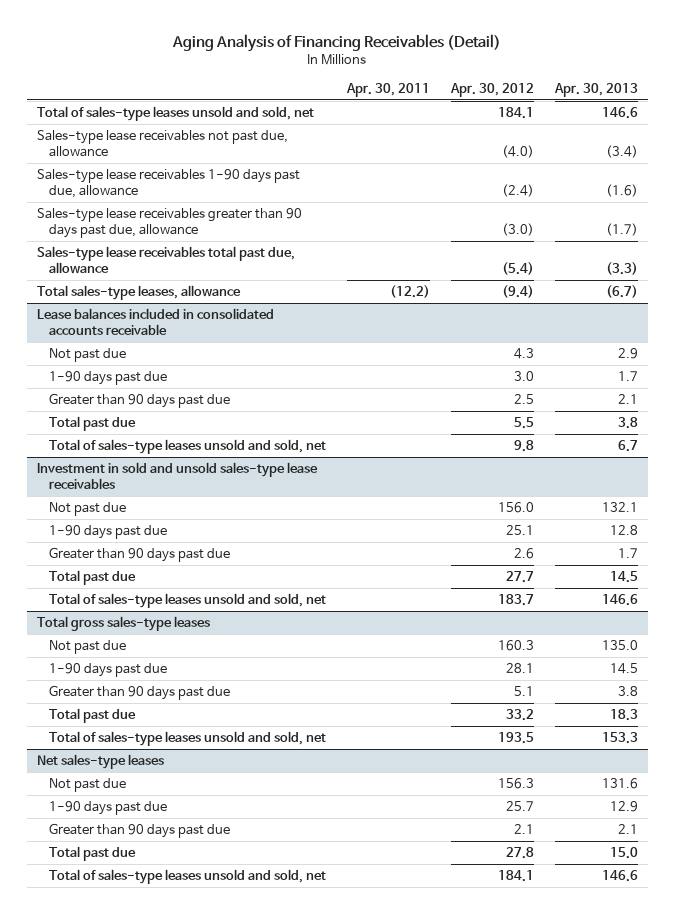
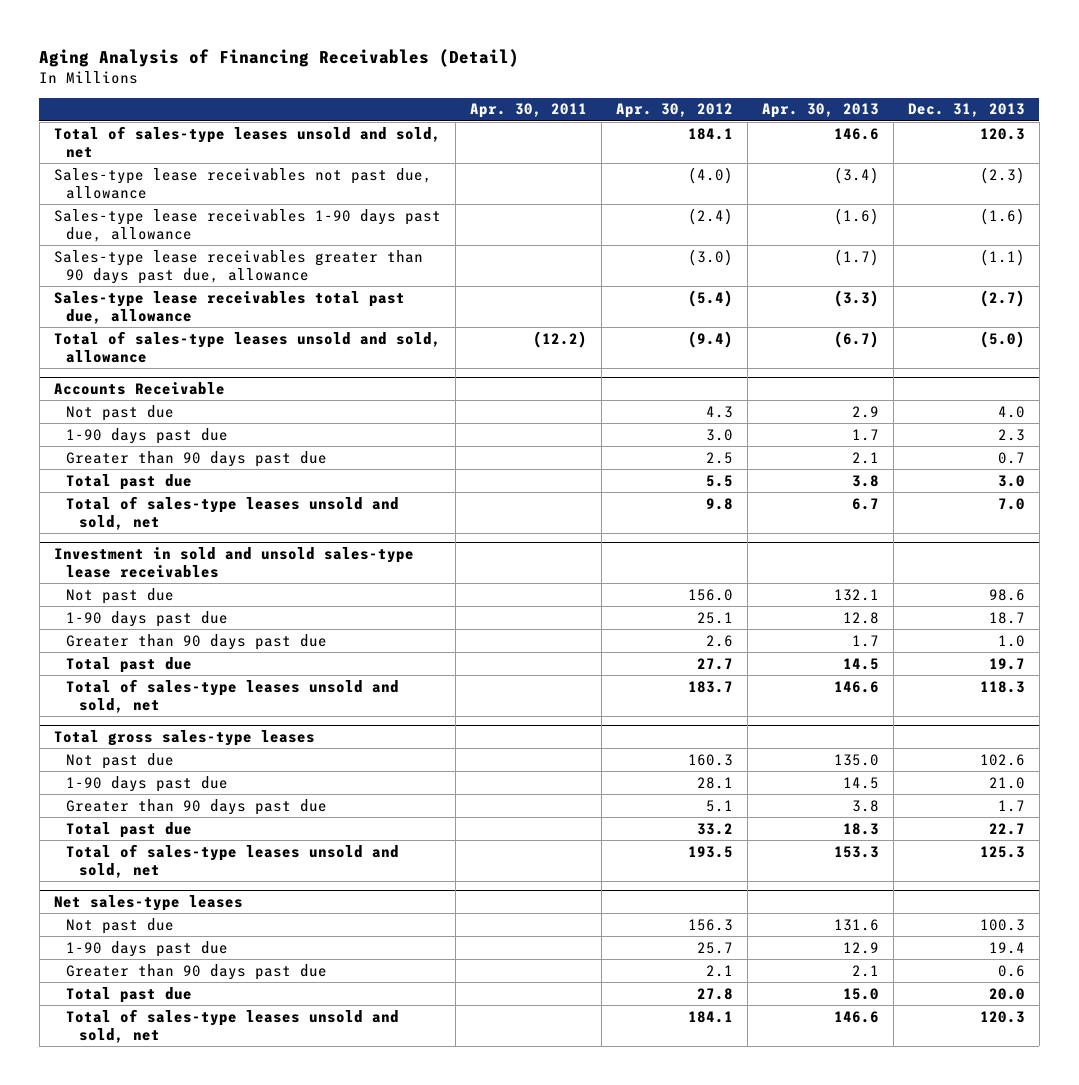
none -> [907,103,1025,118] Dec. 31, 2013
[37,308,275,335] Lease balances included in consolidated accounts receivable -> none
[37,285,242,301] Total sales-type leases, allowance -> [53,330,441,363] Total of sales-type leases unsold and sold, allowance
none -> [53,381,225,395] Accounts Receivable

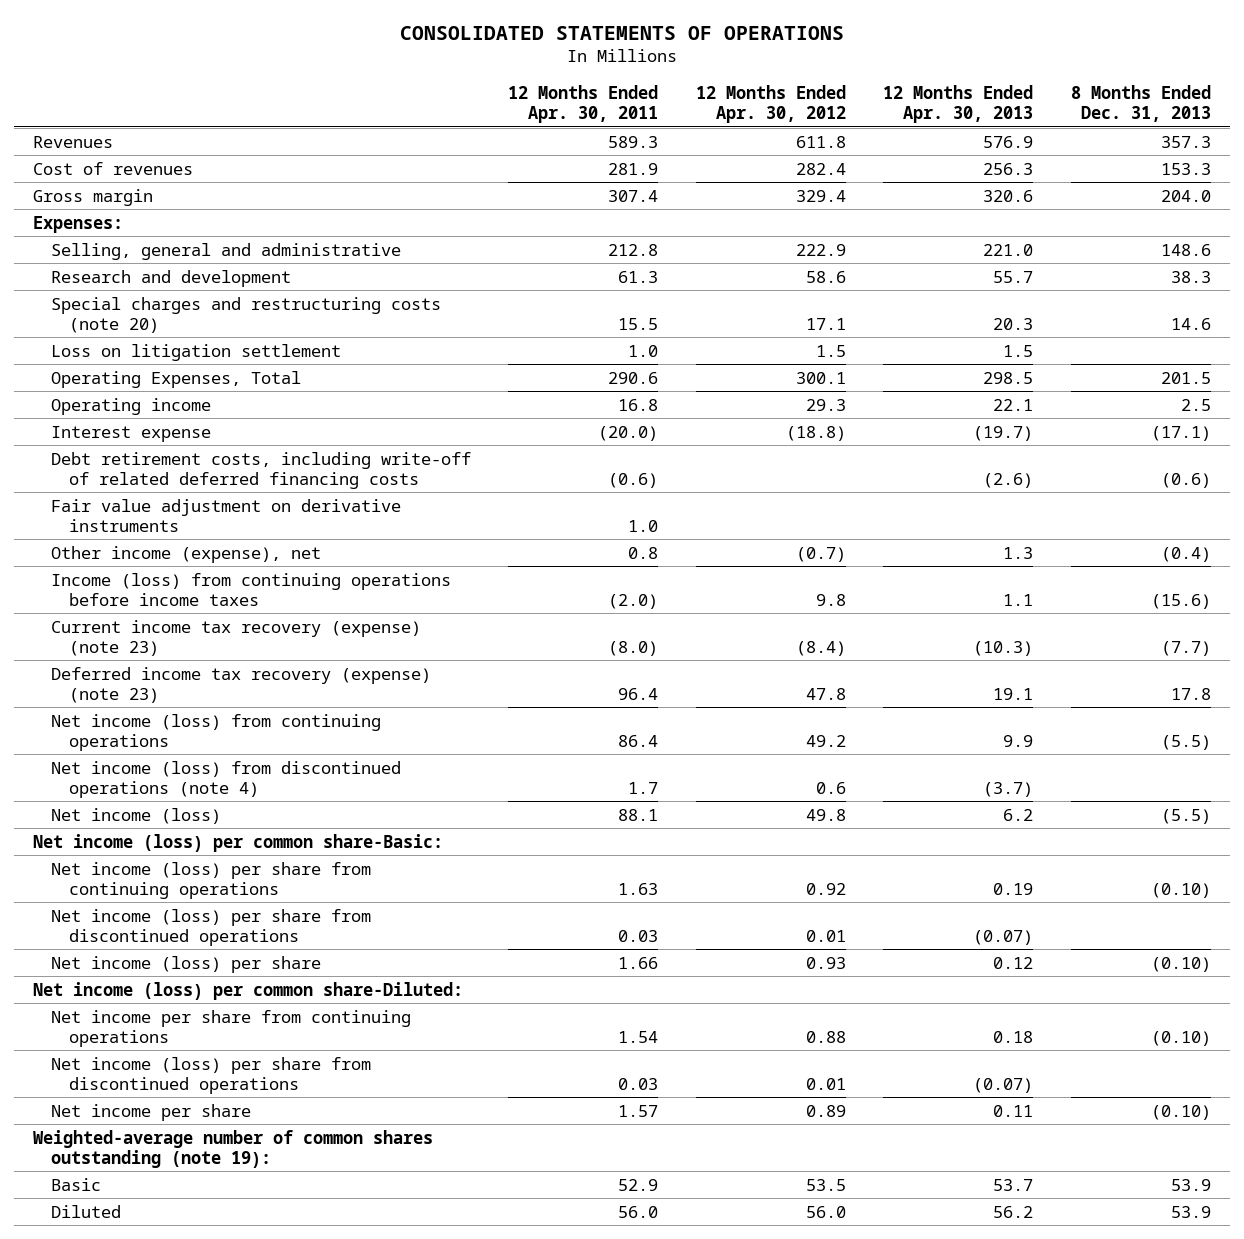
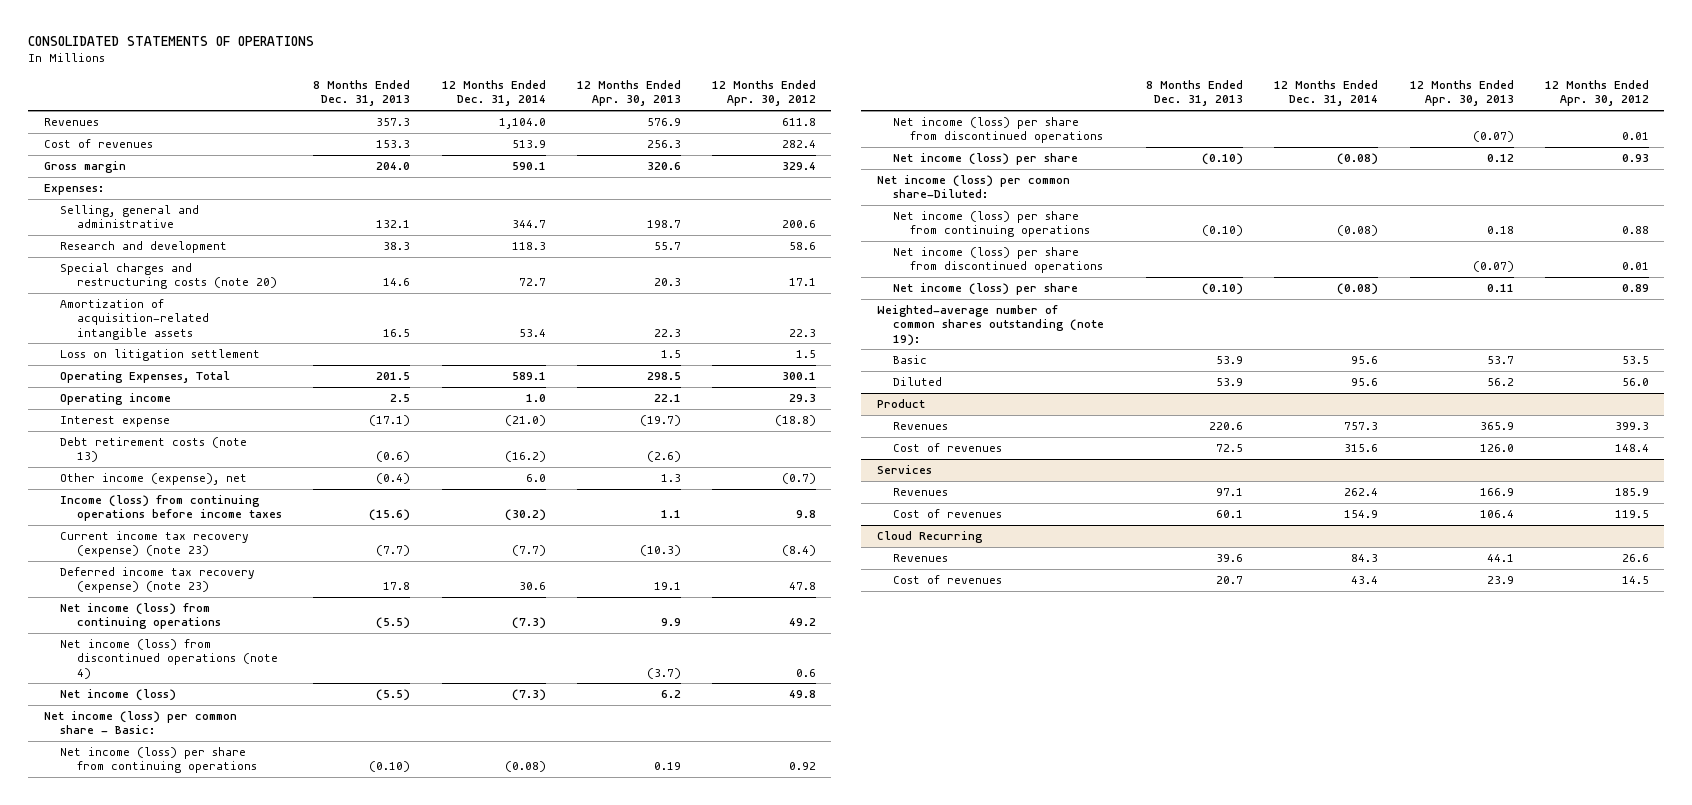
[508,84,659,124] 12 Months Ended Apr. 30, 2011 -> none
none -> [441,79,546,107] 12 Months Ended Dec. 31, 2014
[795,243,846,256] 222.9 -> [781,220,816,229] 200.6
[983,243,1034,256] 221.0 -> [646,220,681,229] 198.7
[1161,243,1212,256] 148.6 -> [376,220,411,229] 132.1
none -> [60,298,210,340] Amortization of acquisition-related intangible assets
[50,498,401,532] Fair value adjustment on derivative instruments -> none
[50,451,471,489] Debt retirement costs, including write-off of related deferred financing costs -> [60,436,248,463] Debt retirement costs (note 13)
[32,833,443,852] Net income (loss) per common share-Basic: -> [43,710,237,735] Net income (loss) per common share - Basic:
[50,1009,411,1047] Net income per share from continuing operations -> [893,210,1091,238] Net income (loss) per share from continuing operations
[50,1103,251,1121] Net income per share -> [893,282,1079,295] Net income (loss) per share
none -> [876,398,925,408] Product
none -> [893,421,949,430] Revenues
none -> [893,442,1003,452] Cost of revenues
none -> [876,464,932,474] Services
none -> [893,487,949,496] Revenues
none -> [893,508,1003,518] Cost of revenues
none -> [876,530,983,543] Cloud Recurring
none -> [893,553,949,562] Revenues
none -> [893,574,1003,584] Cost of revenues

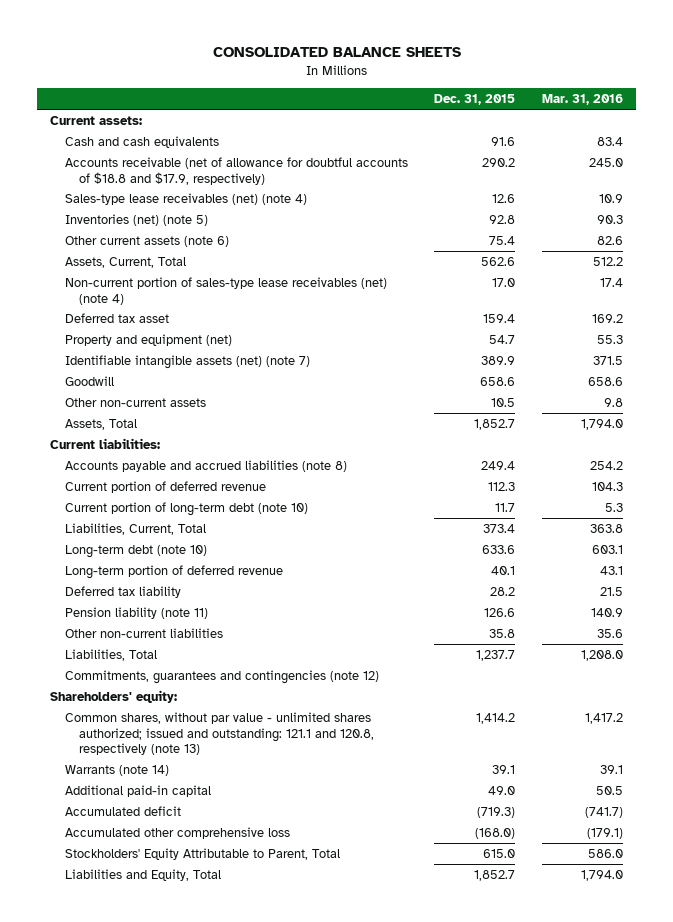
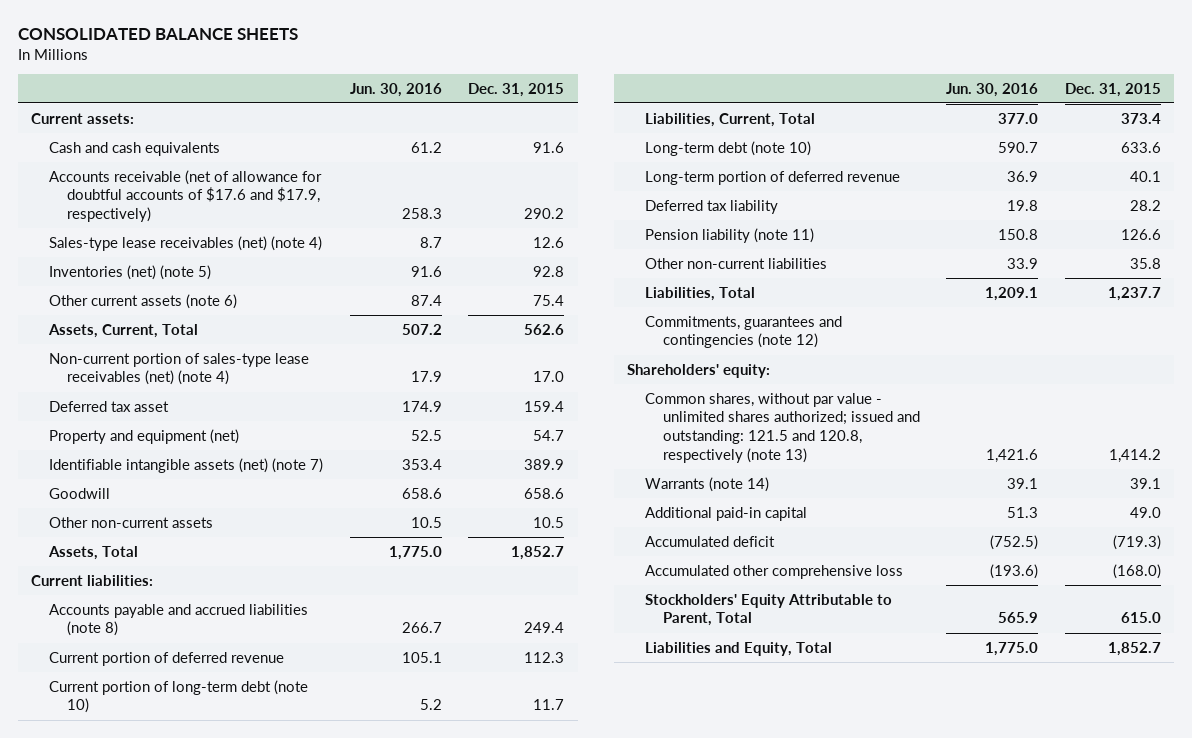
[541,94,623,106] Mar. 31, 2016 -> none
none -> [350,82,443,97] Jun. 30, 2016
[64,156,408,185] Accounts receivable (net of allowance for doubtful accounts of $18.8 and $17.9, respectively) -> [48,169,322,223] Accounts receivable (net of allowance for doubtful accounts of $17.6 and $17.9, respectively)
[64,711,375,756] Common shares, without par value - unlimited shares authorized; issued and outstanding: 121.1 and 120.8, respectively (note 13) -> [644,392,920,463] Common shares, without par value - unlimited shares authorized; issued and outstanding: 121.5 and 120.8, respectively (note 13)

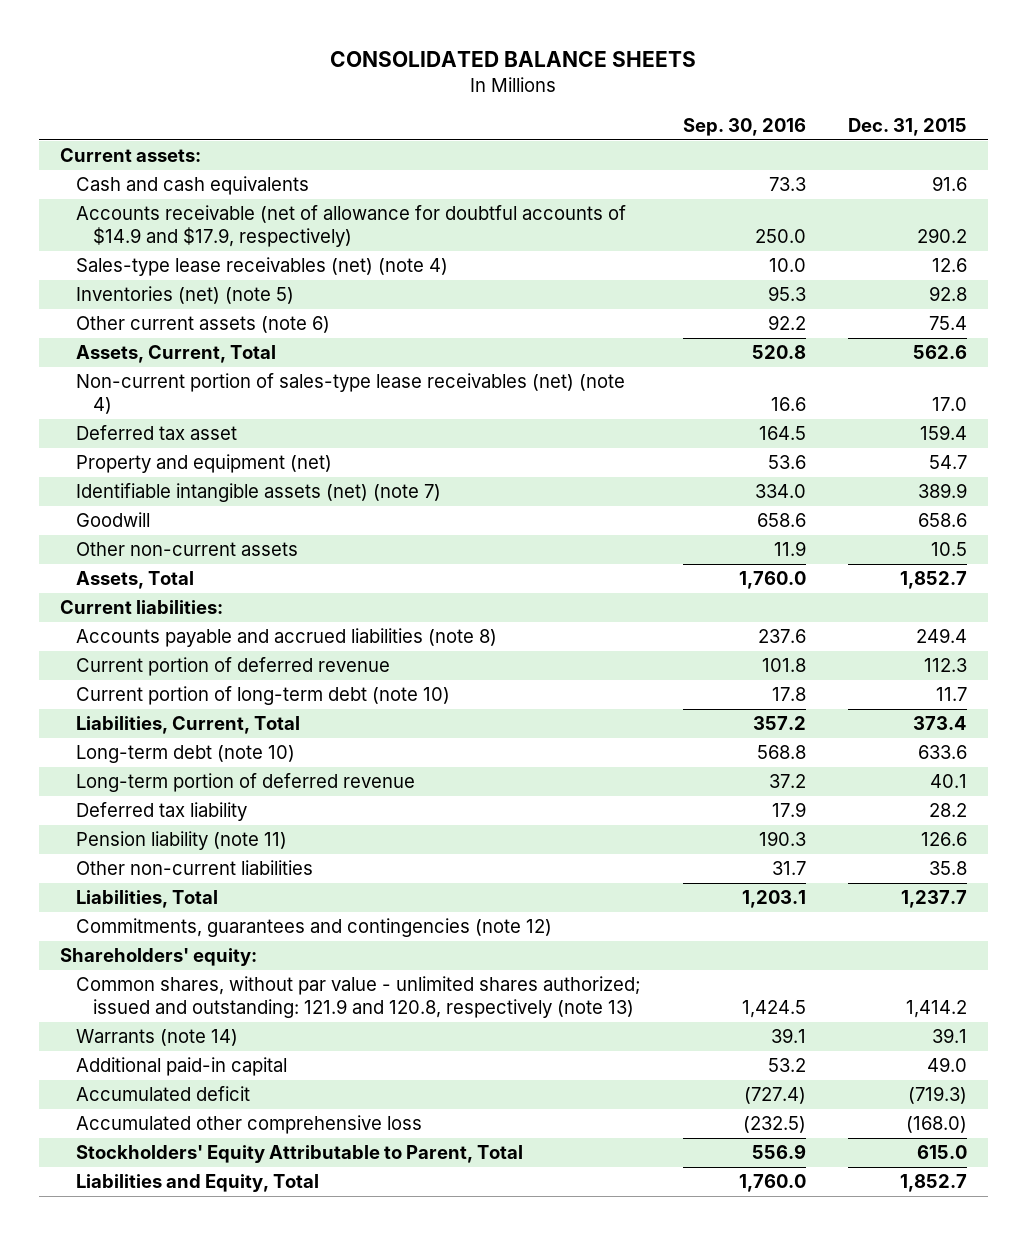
[350,82,443,97] Jun. 30, 2016 -> none
none -> [683,117,807,136] Sep. 30, 2016
[48,169,322,223] Accounts receivable (net of allowance for doubtful accounts of $17.6 and $17.9, respectively) -> [76,205,627,248] Accounts receivable (net of allowance for doubtful accounts of $14.9 and $17.9, respectively)
[644,392,920,463] Common shares, without par value - unlimited shares authorized; issued and outstanding: 121.5 and 120.8, respectively (note 13) -> [76,976,642,1019] Common shares, without par value - unlimited shares authorized; issued and outstanding: 121.9 and 120.8, respectively (note 13)

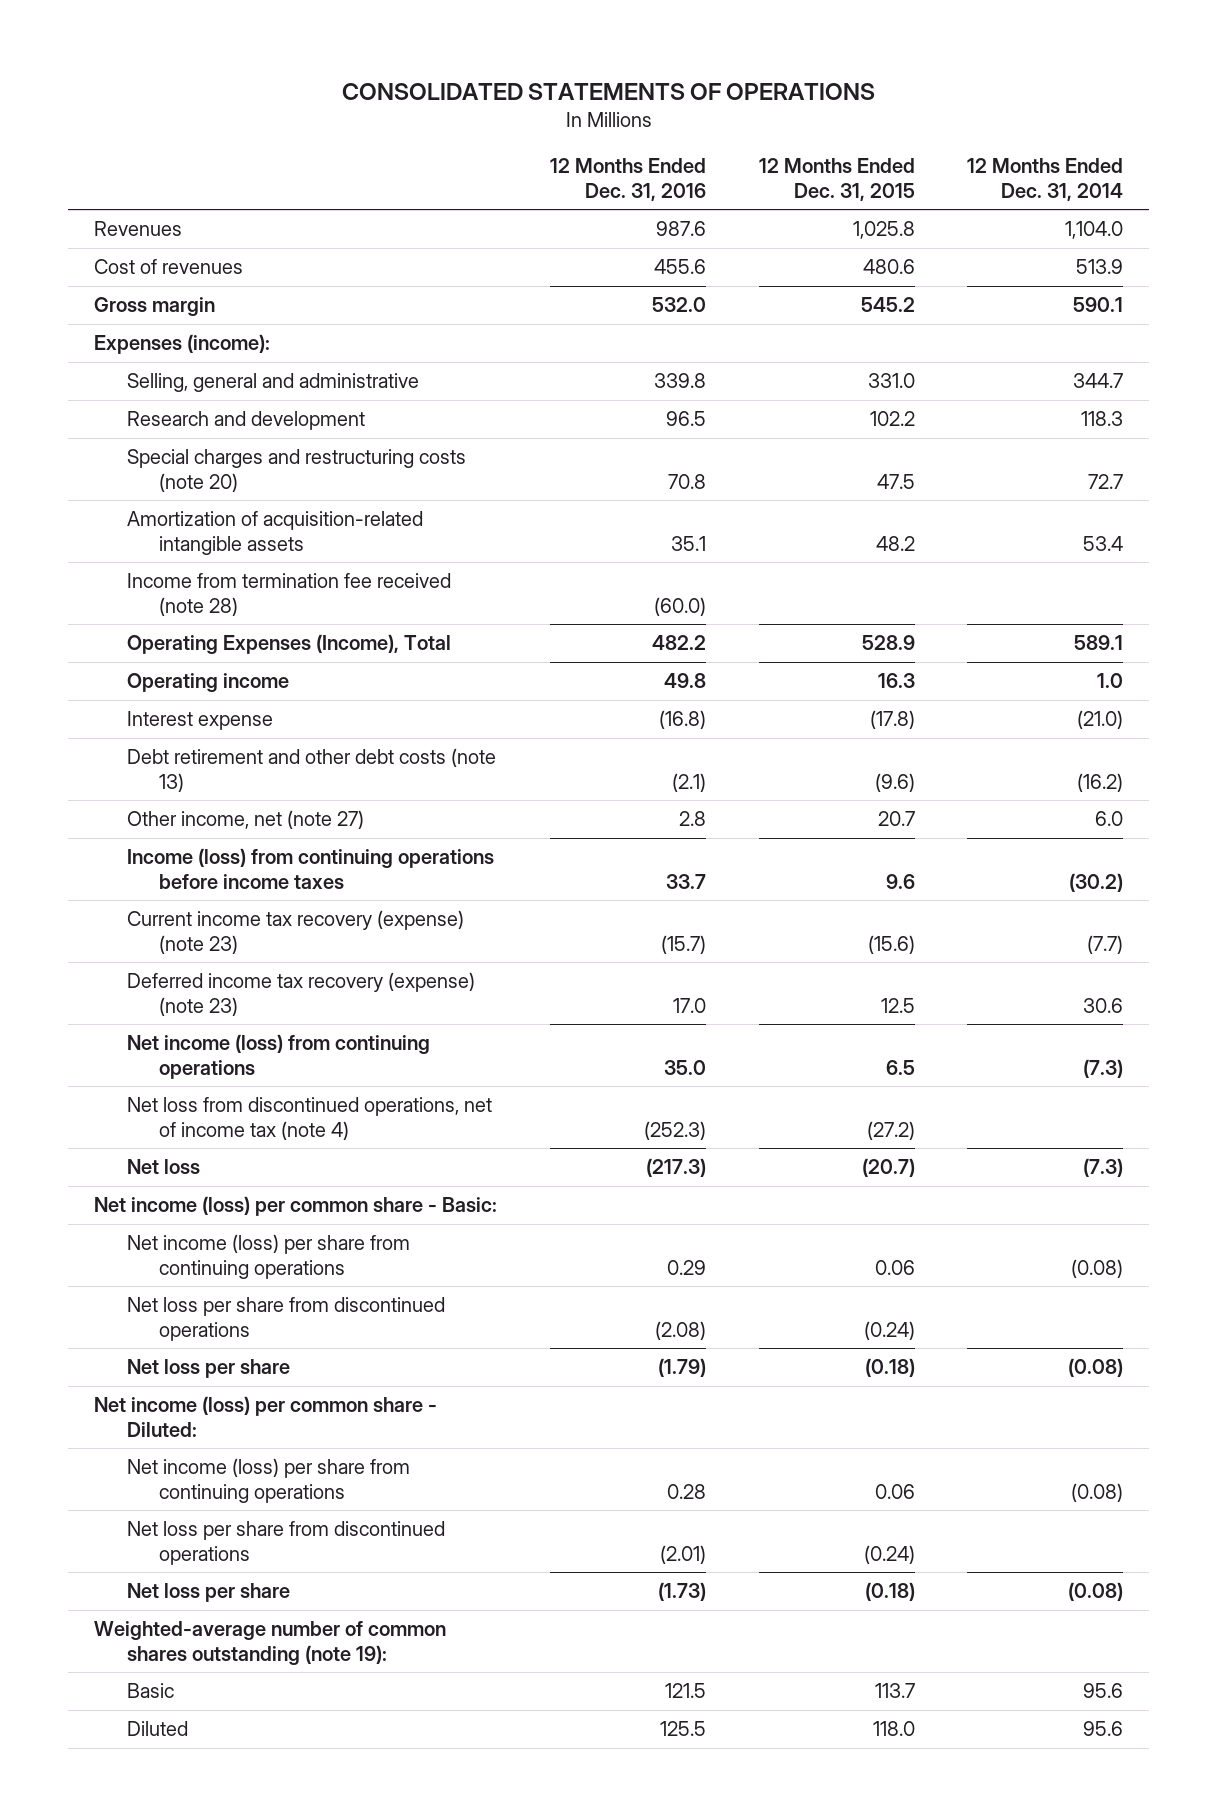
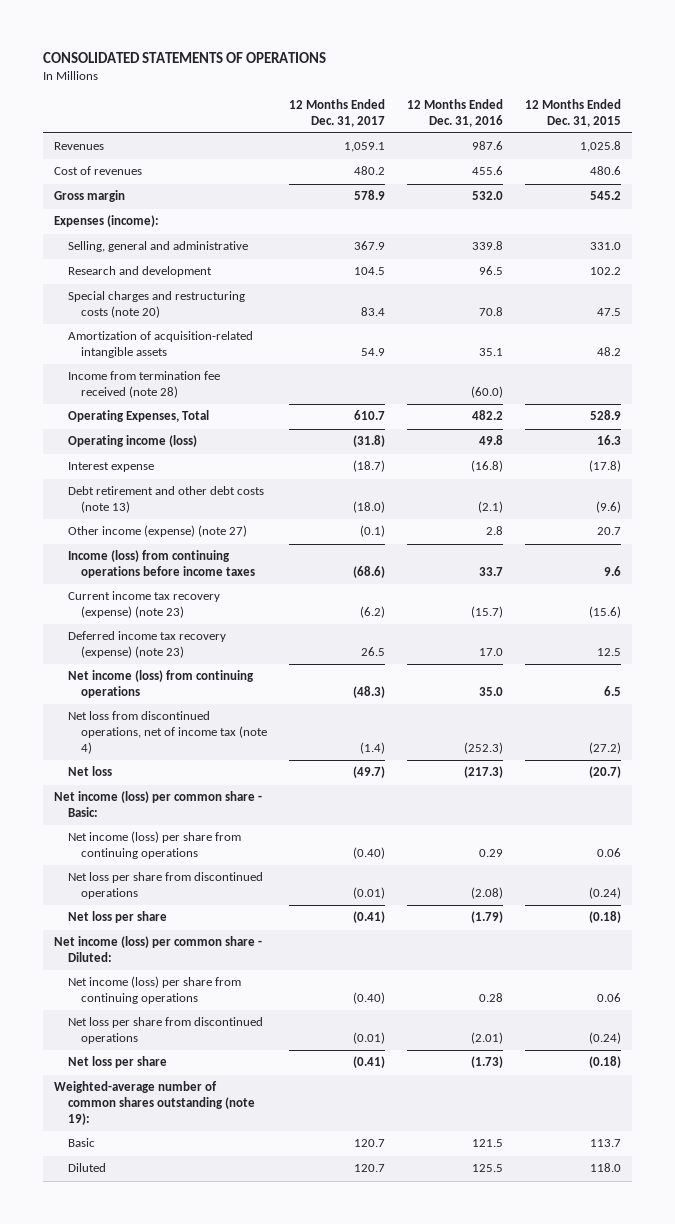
[967,158,1124,201] 12 Months Ended Dec. 31, 2014 -> none
none -> [288,99,385,127] 12 Months Ended Dec. 31, 2017
[126,634,451,655] Operating Expenses (Income), Total -> [67,410,209,423] Operating Expenses, Total
[126,673,289,693] Operating income -> [67,435,197,448] Operating income (loss)
[126,810,364,830] Other income, net (note 27) -> [67,525,247,538] Other income (expense) (note 27)

